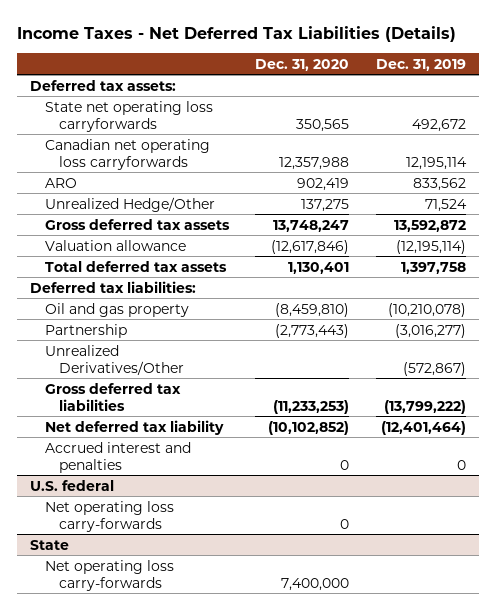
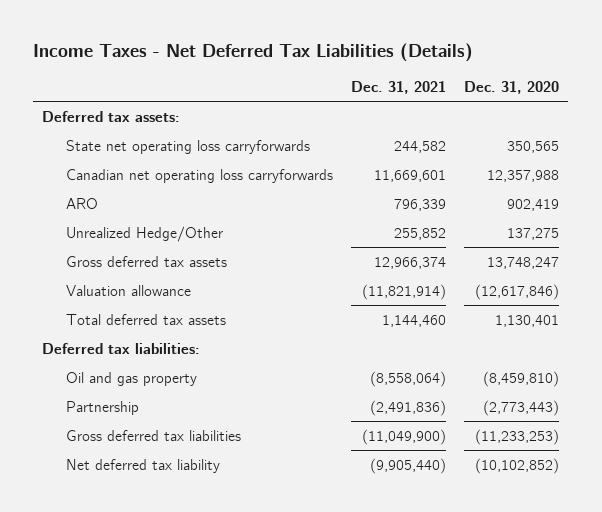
[375,58,466,71] Dec. 31, 2019 -> none
none -> [351,81,447,95] Dec. 31, 2021
[44,344,185,375] Unrealized Derivatives/Other -> none
[44,441,191,473] Accrued interest and penalties -> none
[30,479,115,491] U.S. federal -> none
[44,500,174,532] Net operating loss carry-forwards -> none
[30,539,70,550] State -> none
[44,559,174,591] Net operating loss carry-forwards -> none

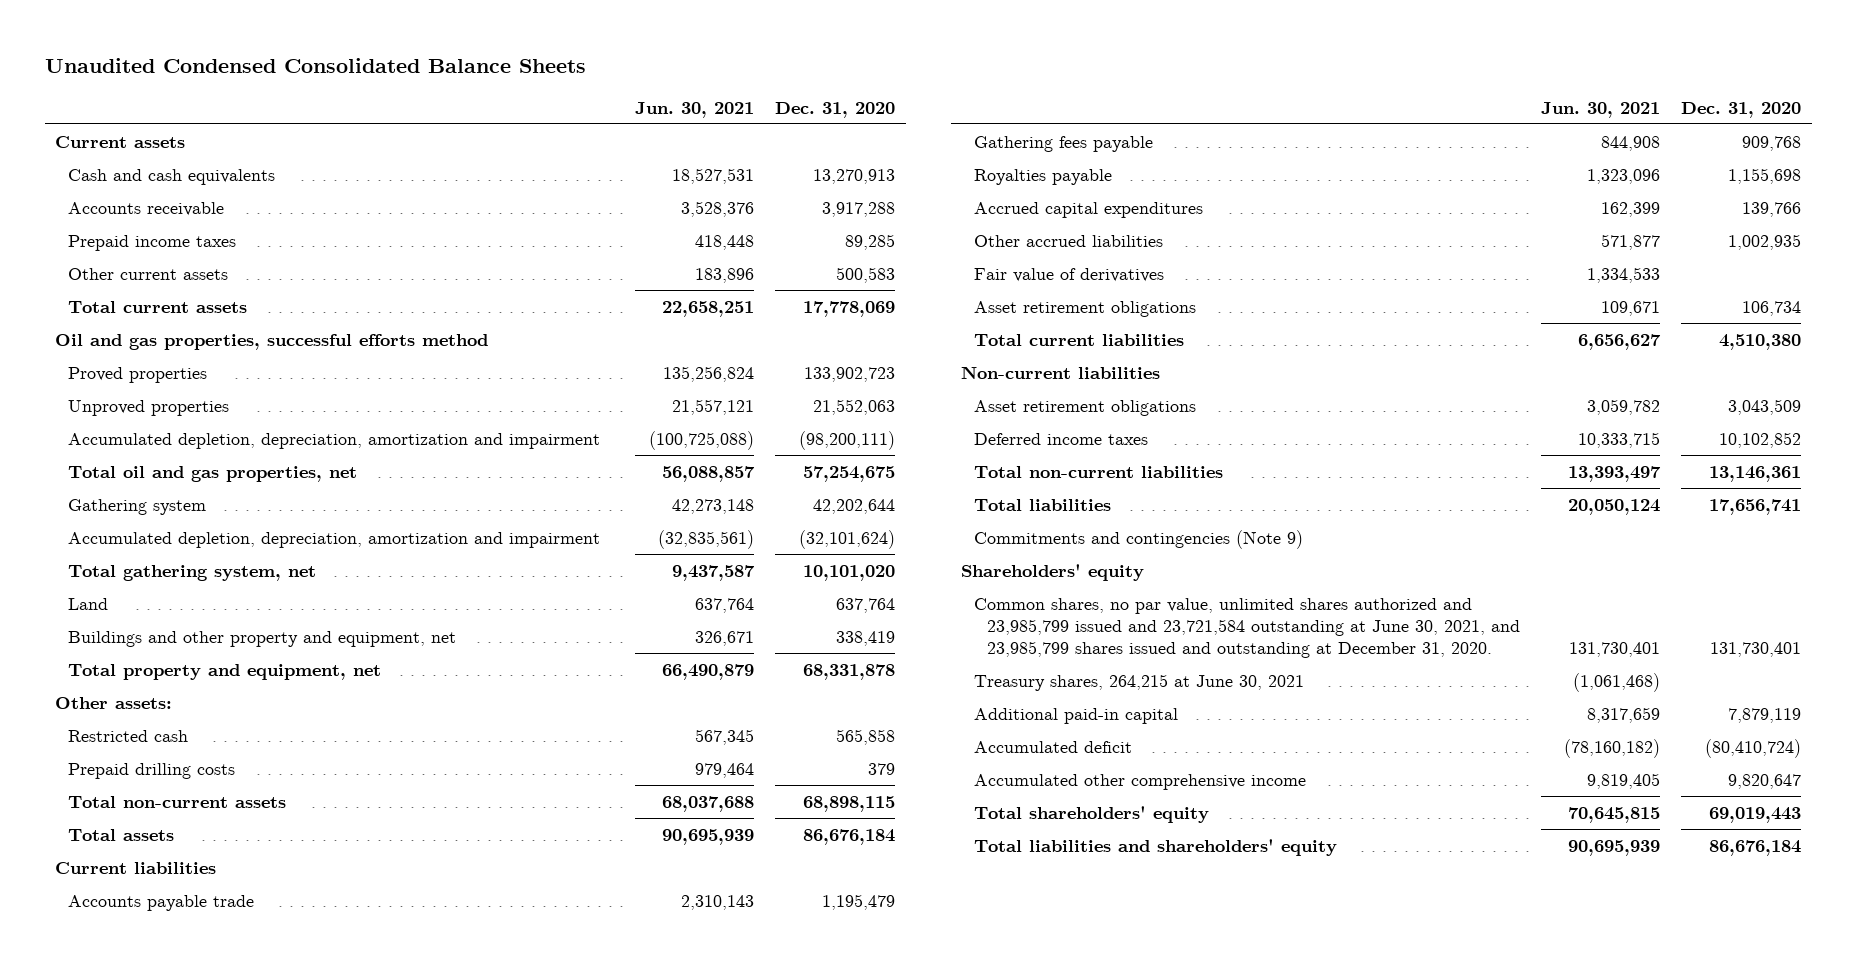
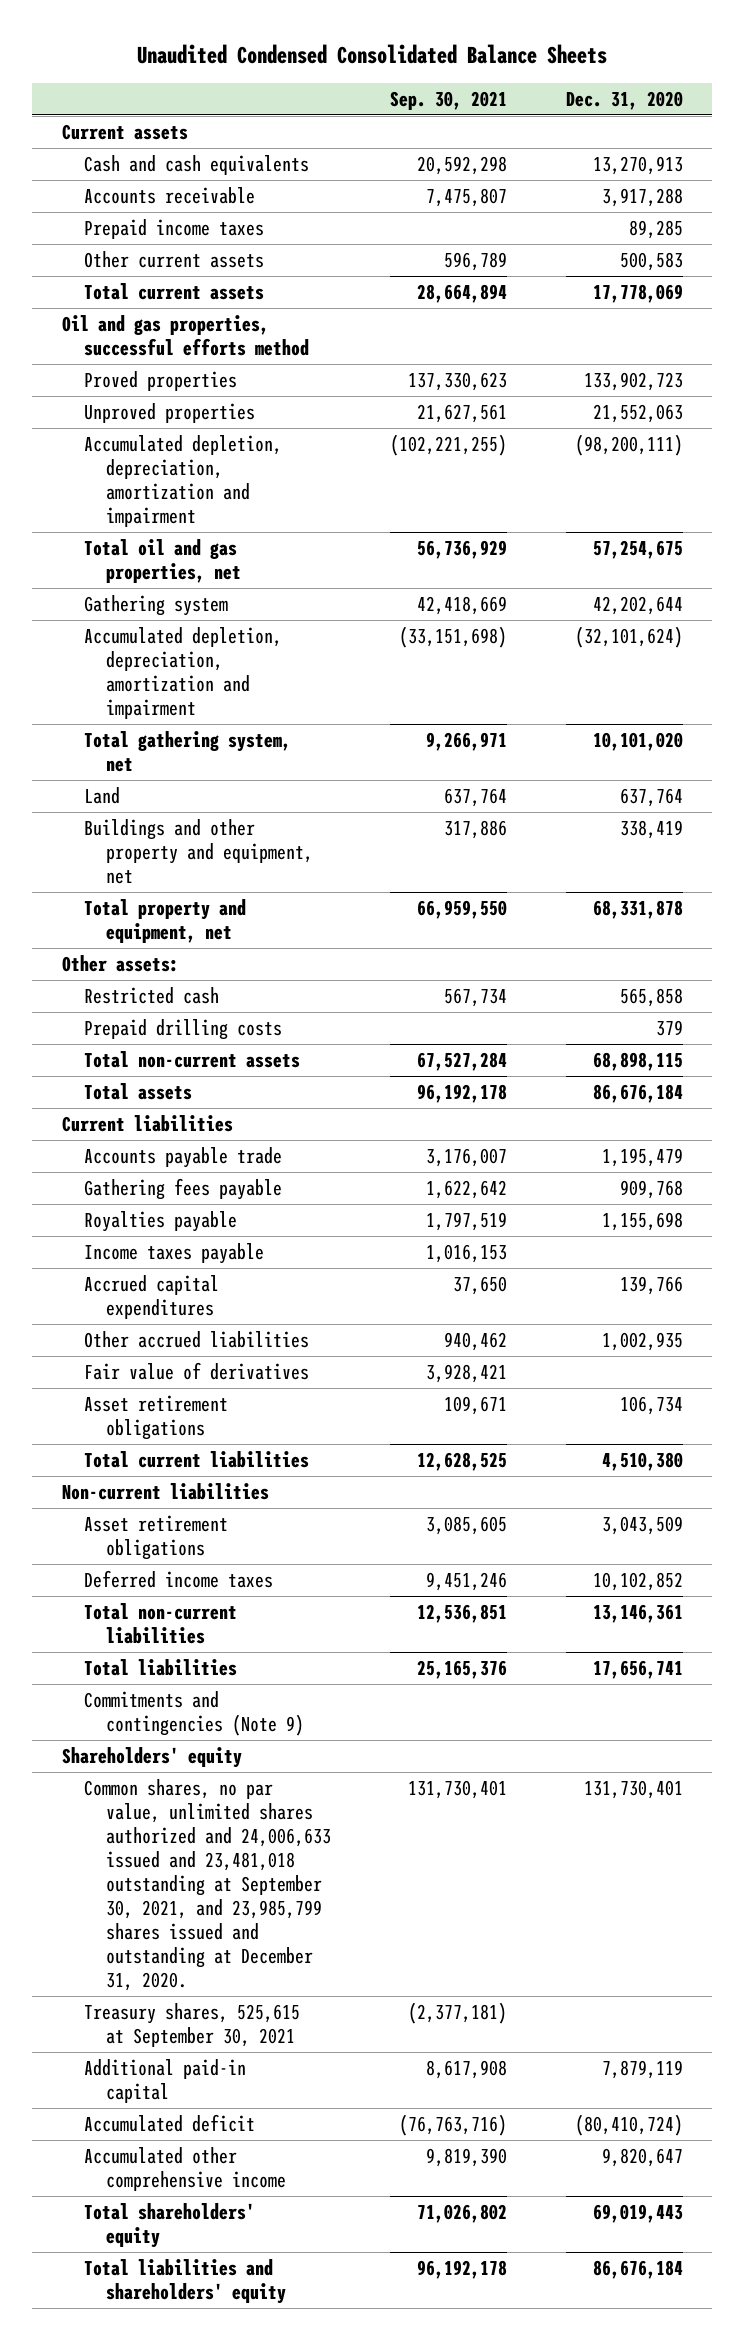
[634,101,754,118] Jun. 30, 2021 -> none
none -> [389,90,507,110] Sep. 30, 2021
none -> [84,1242,265,1264] Income taxes payable
[974,597,1520,658] Common shares, no par value, unlimited shares authorized and 23,985,799 issued and 23,721,584 outstanding at June 30, 2021, and 23,985,799 shares issued and outstanding at December 31, 2020. -> [84,1778,332,1991] Common shares, no par value, unlimited shares authorized and 24,006,633 issued and 23,481,018 outstanding at September 30, 2021, and 23,985,799 shares issued and outstanding at December 31, 2020.
[974,673,1305,691] Treasury shares, 264,215 at June 30, 2021 -> [84,2002,301,2047] Treasury shares, 525,615 at September 30, 2021

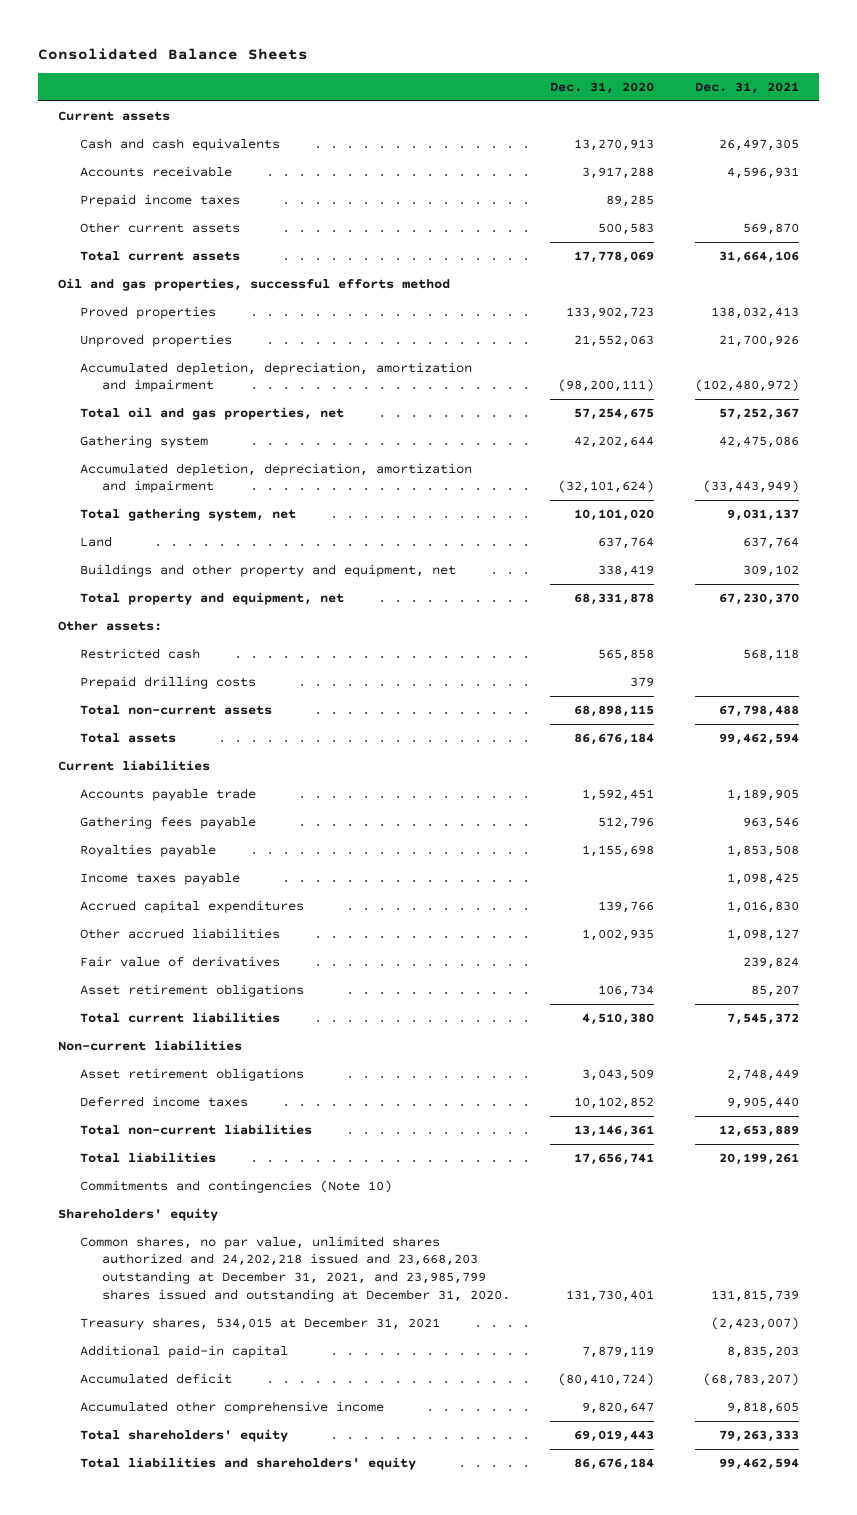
[137,44,608,65] Unaudited Condensed Consolidated Balance Sheets -> [37,48,308,61] Consolidated Balance Sheets
[389,90,507,110] Sep. 30, 2021 -> none
none -> [695,81,800,94] Dec. 31, 2021
[601,1147,683,1167] 1,195,479 -> [582,788,655,801] 1,592,451
[619,1179,683,1199] 909,768 -> [598,816,655,829] 512,796
[84,1690,305,1736] Commitments and contingencies (Note 9) -> [80,1179,393,1193] Commitments and contingencies (Note 10)
[84,1778,332,1991] Common shares, no par value, unlimited shares authorized and 24,006,633 issued and 23,481,018 outstanding at September 30, 2021, and 23,985,799 shares issued and outstanding at December 31, 2020. -> [80,1235,510,1302] Common shares, no par value, unlimited shares authorized and 24,202,218 issued and 23,668,203 outstanding at December 31, 2021, and 23,985,799 shares issued and outstanding at December 31, 2020.
[84,2002,301,2047] Treasury shares, 525,615 at September 30, 2021 -> [80,1316,441,1330] Treasury shares, 534,015 at December 31, 2021

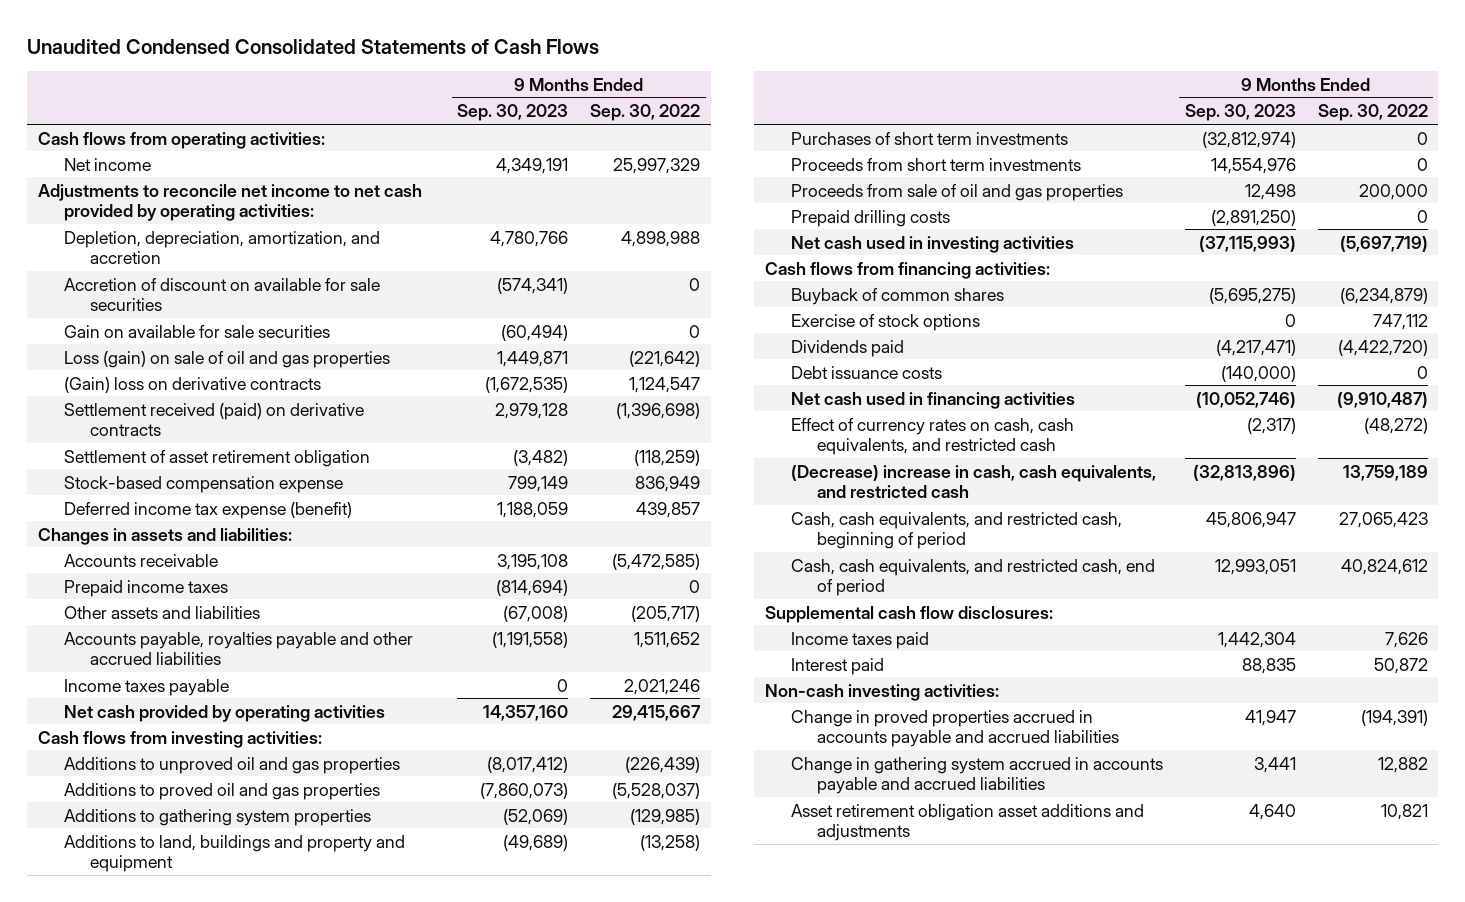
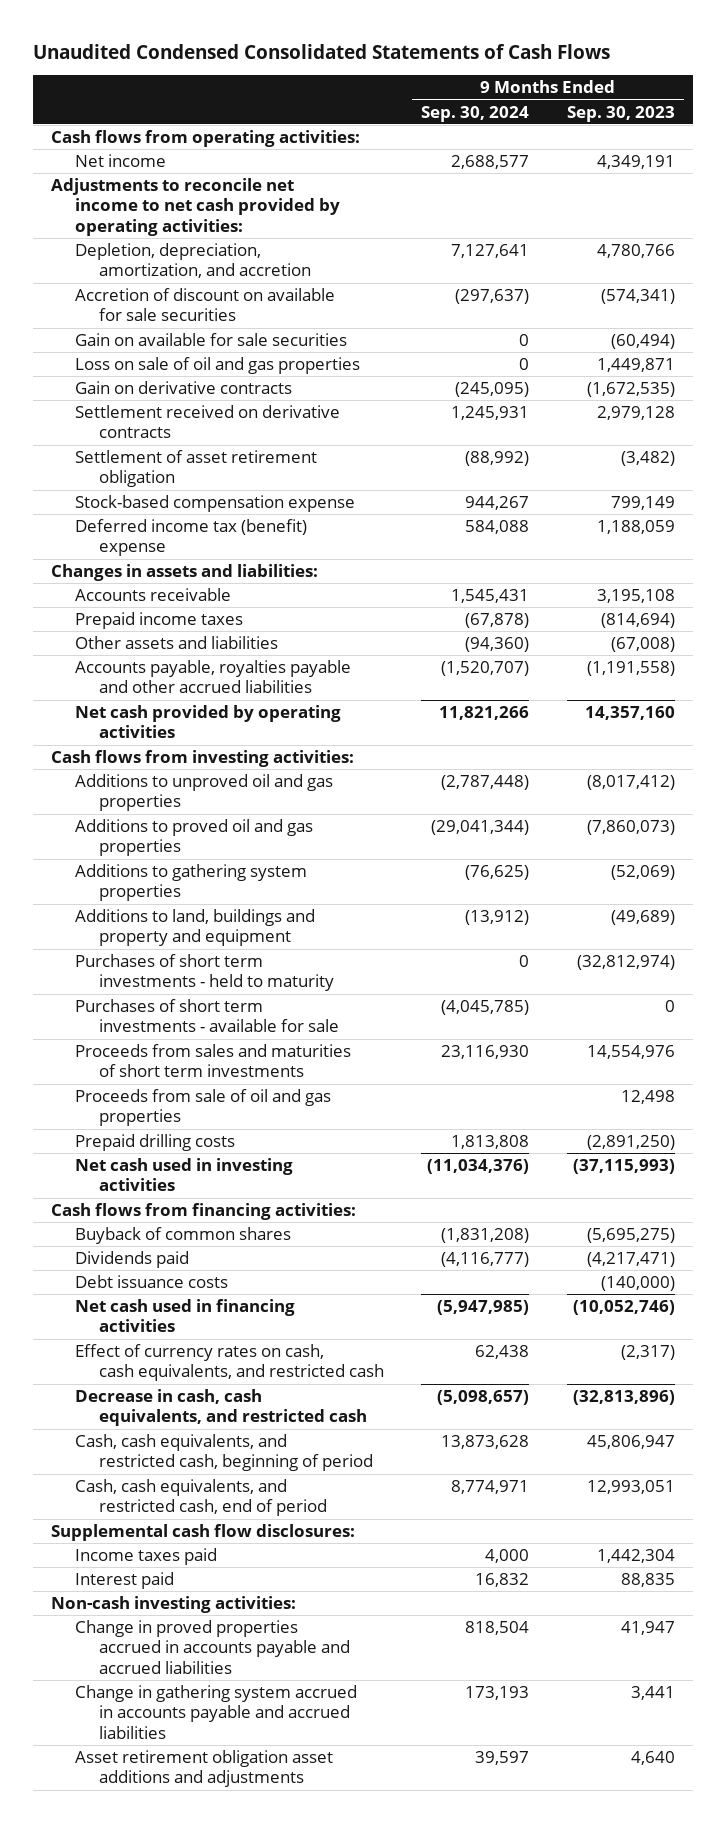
[590,104,701,122] Sep. 30, 2022 -> none
none -> [421,105,530,122] Sep. 30, 2024
[63,350,390,368] Loss (gain) on sale of oil and gas properties -> [75,357,361,375] Loss on sale of oil and gas properties
[63,376,321,393] (Gain) loss on derivative contracts -> [75,381,293,395] Gain on derivative contracts
[63,402,364,436] Settlement received (paid) on derivative contracts -> [75,405,341,439] Settlement received on derivative contracts
[63,501,352,519] Deferred income tax expense (benefit) -> [75,519,308,557] Deferred income tax (benefit) expense
[63,678,229,696] Income taxes payable -> none
none -> [75,954,335,992] Purchases of short term investments - held to maturity
[791,131,1069,145] Purchases of short term investments -> [75,999,340,1033] Purchases of short term investments - available for sale
[1201,131,1296,148] (32,812,974) -> [664,1000,675,1013] 0
[791,157,1082,171] Proceeds from short term investments -> [75,1044,352,1078] Proceeds from sales and maturities of short term investments
[791,313,981,331] Exercise of stock options -> none
[791,464,1157,498] (Decrease) increase in cash, cash equivalents, and restricted cash -> [75,1389,368,1427] Decrease in cash, cash equivalents, and restricted cash

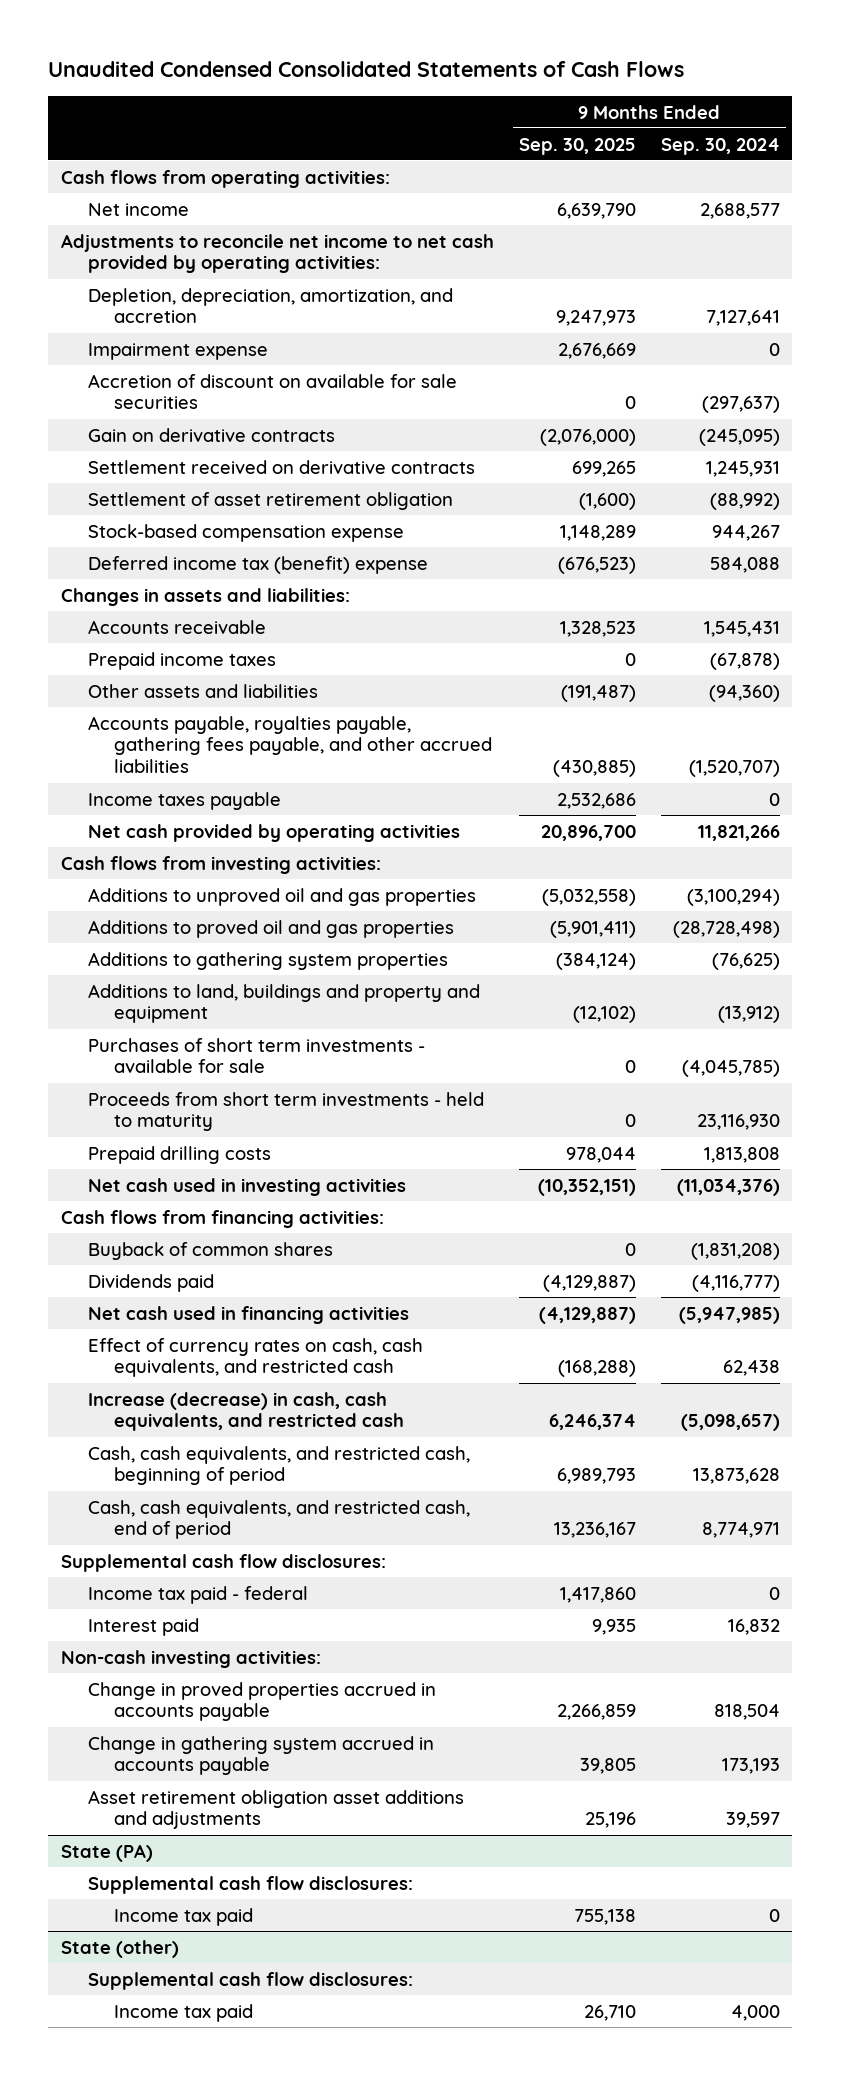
[566,105,675,122] Sep. 30, 2023 -> none
none -> [518,137,636,155] Sep. 30, 2025
none -> [87,342,268,360] Impairment expense
[75,333,348,347] Gain on available for sale securities -> none
[75,357,361,375] Loss on sale of oil and gas properties -> none
[75,660,352,694] Accounts payable, royalties payable and other accrued liabilities -> [87,715,493,774] Accounts payable, royalties payable, gathering fees payable, and other accrued liabilities
none -> [87,791,281,810] Income taxes payable
[441,775,530,791] (2,787,448) -> [686,888,780,906] (3,100,294)
[431,820,530,836] (29,041,344) -> [672,920,780,938] (28,728,498)
[75,954,335,992] Purchases of short term investments - held to maturity -> none
[75,1089,332,1127] Proceeds from sale of oil and gas properties -> none
[75,1044,352,1078] Proceeds from sales and maturities of short term investments -> [87,1091,484,1132] Proceeds from short term investments - held to maturity
[75,1275,229,1289] Debt issuance costs -> none
[75,1389,368,1427] Decrease in cash, cash equivalents, and restricted cash -> [87,1391,405,1432] Increase (decrease) in cash, cash equivalents, and restricted cash
[75,1548,218,1566] Income taxes paid -> [87,1585,308,1604] Income tax paid - federal
[485,1549,530,1564] 4,000 -> [768,1586,780,1600] 0
[75,1620,351,1674] Change in proved properties accrued in accounts payable and accrued liabilities -> [87,1681,436,1722] Change in proved properties accrued in accounts payable
[75,1685,358,1739] Change in gathering system accrued in accounts payable and accrued liabilities -> [87,1735,434,1776] Change in gathering system accrued in accounts payable
none -> [60,1843,153,1862] State (PA)
none -> [87,1875,413,1894] Supplemental cash flow disclosures:
none -> [114,1907,254,1926] Income tax paid
none -> [60,1939,179,1958] State (other)
none -> [87,1971,413,1990] Supplemental cash flow disclosures:
none -> [114,2003,254,2022] Income tax paid

